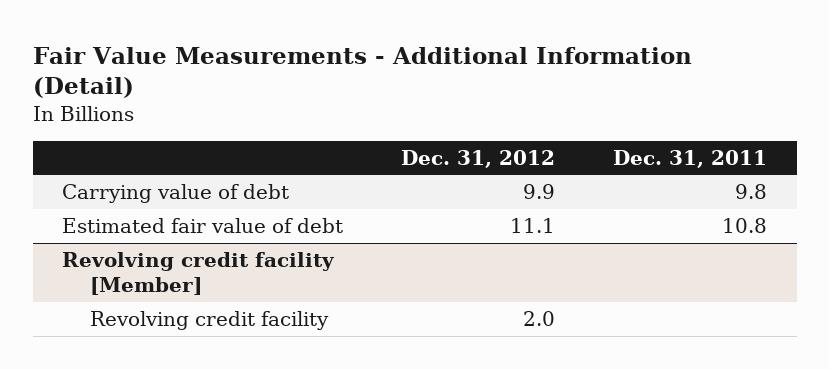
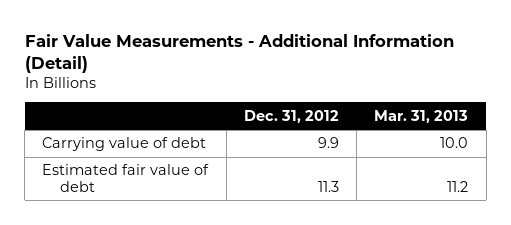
[613,149,768,168] Dec. 31, 2011 -> none
none -> [374,109,469,123] Mar. 31, 2013
[61,252,335,296] Revolving credit facility [Member] -> none
[90,311,330,331] Revolving credit facility -> none
[510,218,556,234] 11.1 -> [317,180,339,192] 11.3

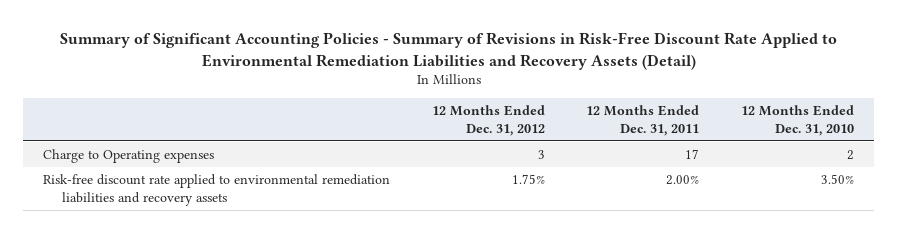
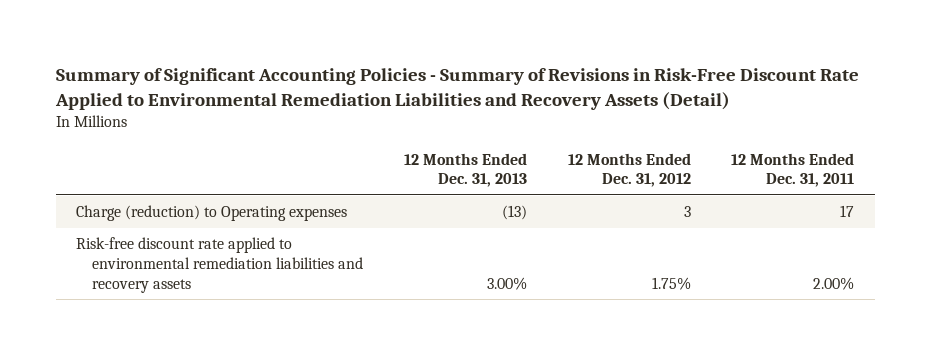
[740,105,854,136] 12 Months Ended Dec. 31, 2010 -> none
none -> [403,152,527,188] 12 Months Ended Dec. 31, 2013
[43,149,215,164] Charge to Operating expenses -> [76,205,348,222] Charge (reduction) to Operating expenses

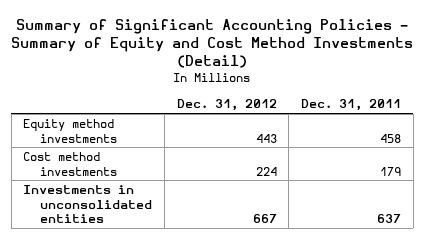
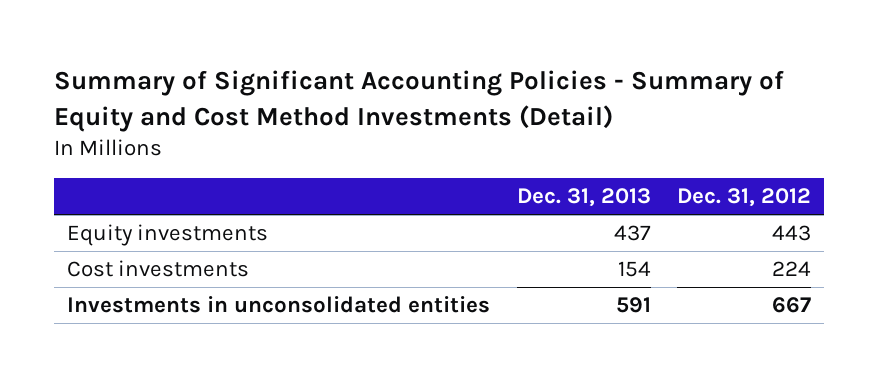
[301,99,402,112] Dec. 31, 2011 -> none
none -> [516,188,651,208] Dec. 31, 2013
[23,118,118,143] Equity method investments -> [67,224,269,247] Equity investments
[23,151,118,176] Cost method investments -> [67,260,250,278] Cost investments

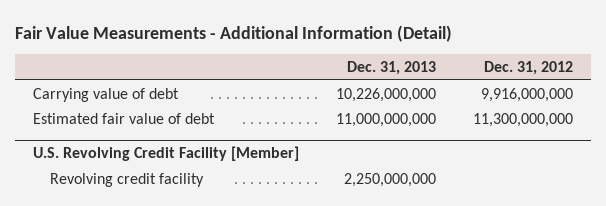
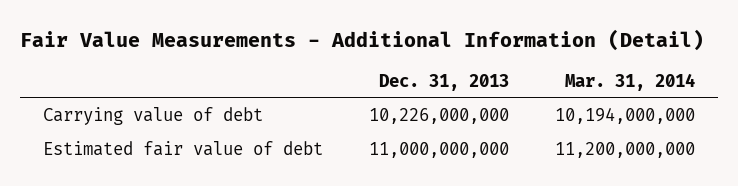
[483,61,573,76] Dec. 31, 2012 -> none
none -> [564,72,695,91] Mar. 31, 2014
[33,146,300,162] U.S. Revolving Credit Facility [Member] -> none
[50,172,205,187] Revolving credit facility -> none

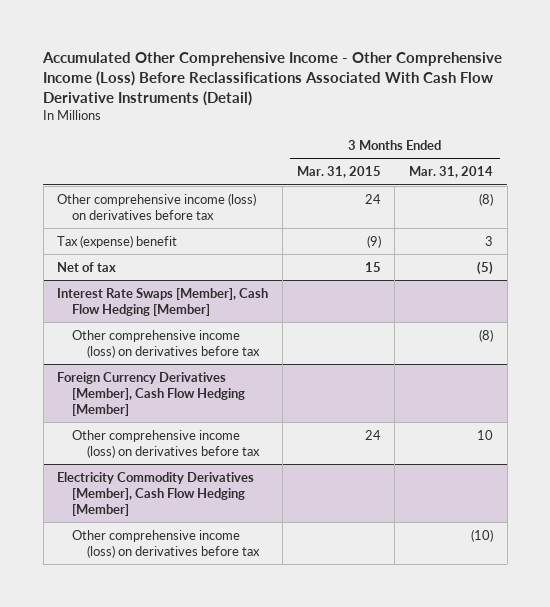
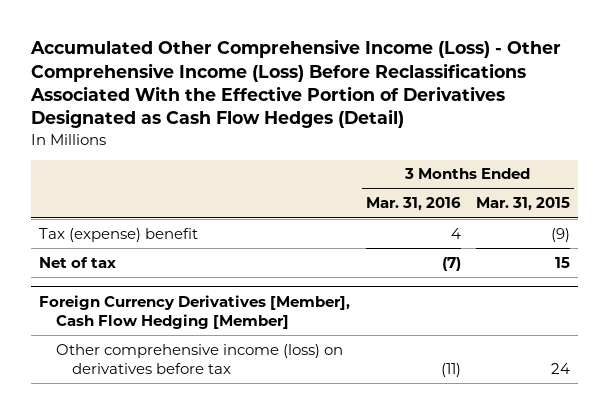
[42,51,503,106] Accumulated Other Comprehensive Income - Other Comprehensive Income (Loss) Before Reclassifications Associated With Cash Flow Derivative Instruments (Detail) -> [29,39,561,129] Accumulated Other Comprehensive Income (Loss) - Other Comprehensive Income (Loss) Before Reclassifications Associated With the Effective Portion of Derivatives Designated as Cash Flow Hedges (Detail)
[408,166,493,179] Mar. 31, 2014 -> none
none -> [365,197,461,212] Mar. 31, 2016
[57,192,257,220] Other comprehensive income (loss) on derivatives before tax -> none
[57,287,269,316] Interest Rate Swaps [Member], Cash Flow Hedging [Member] -> none
[72,329,261,358] Other comprehensive income (loss) on derivatives before tax -> none
[57,471,255,516] Electricity Commodity Derivatives [Member], Cash Flow Hedging [Member] -> none
[72,529,261,558] Other comprehensive income (loss) on derivatives before tax -> none

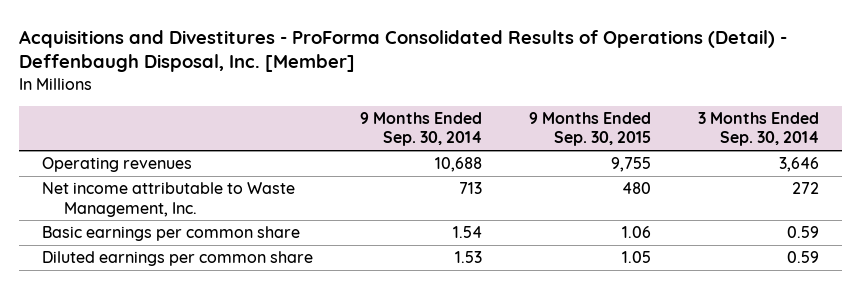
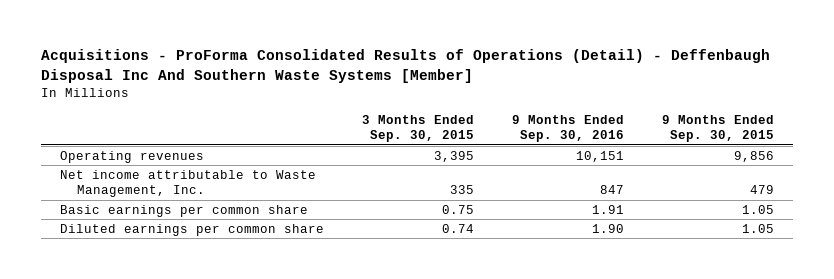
[18,29,787,73] Acquisitions and Divestitures - ProForma Consolidated Results of Operations (Detail) - Deffenbaugh Disposal, Inc. [Member] -> [40,49,770,84] Acquisitions - ProForma Consolidated Results of Operations (Detail) - Deffenbaugh Disposal Inc And Southern Waste Systems [Member]
[360,111,483,147] 9 Months Ended Sep. 30, 2014 -> none
[697,111,819,147] 3 Months Ended Sep. 30, 2014 -> none
none -> [361,115,474,143] 3 Months Ended Sep. 30, 2015
none -> [512,115,625,143] 9 Months Ended Sep. 30, 2016
[610,157,651,173] 9,755 -> [734,150,775,162] 9,856
[621,182,651,195] 480 -> [750,185,775,195] 479
[621,226,651,239] 1.06 -> [742,204,775,214] 1.05

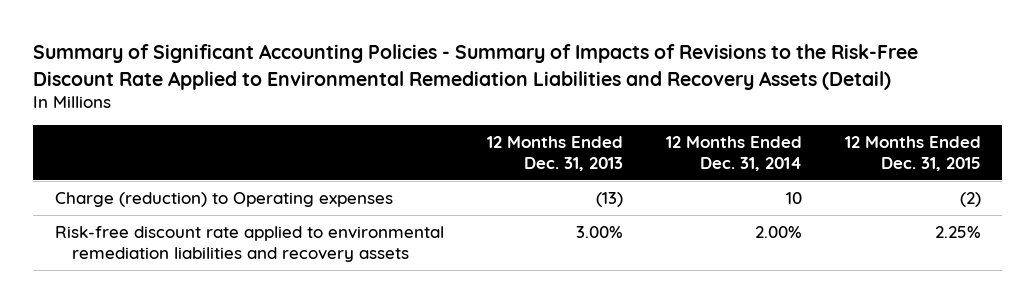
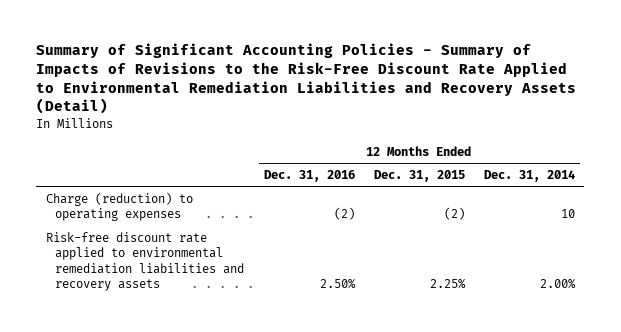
[486,135,623,172] 12 Months Ended Dec. 31, 2013 -> none
none -> [263,169,355,182] Dec. 31, 2016
[54,191,393,207] Charge (reduction) to Operating expenses -> [45,191,193,222] Charge (reduction) to operating expenses

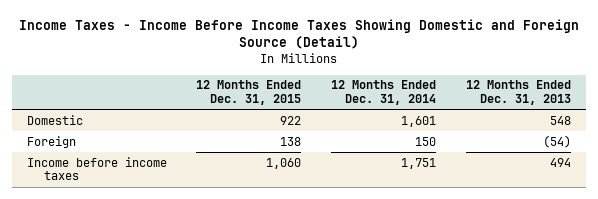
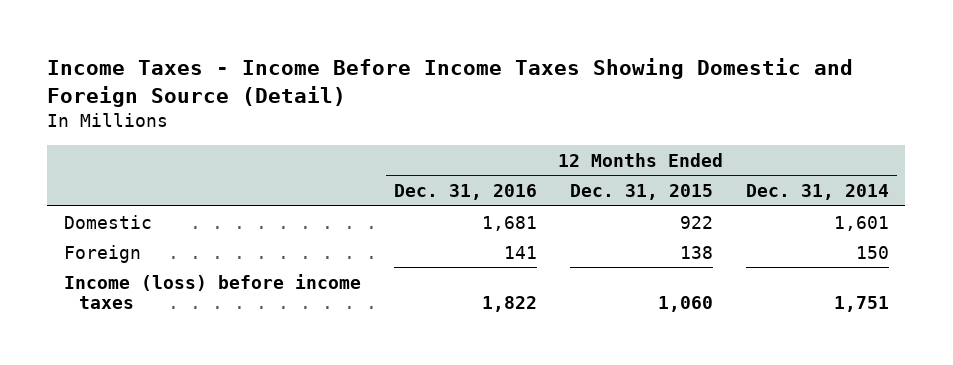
[466,80,572,105] 12 Months Ended Dec. 31, 2013 -> none
none -> [393,183,537,200] Dec. 31, 2016
[26,156,167,181] Income before income taxes -> [63,273,361,310] Income (loss) before income taxes

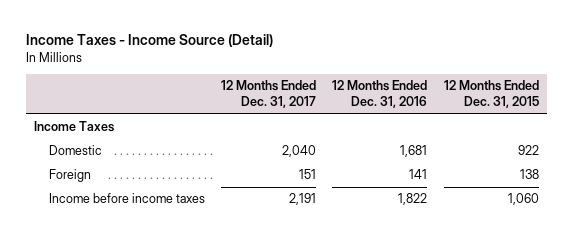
[47,58,854,107] Income Taxes - Income Before Income Taxes Showing Domestic and Foreign Source (Detail) -> [26,34,274,48] Income Taxes - Income Source (Detail)
[745,183,889,200] Dec. 31, 2014 -> none
none -> [221,80,317,109] 12 Months Ended Dec. 31, 2017
none -> [34,121,115,133] Income Taxes
[63,273,361,310] Income (loss) before income taxes -> [48,193,205,204] Income before income taxes

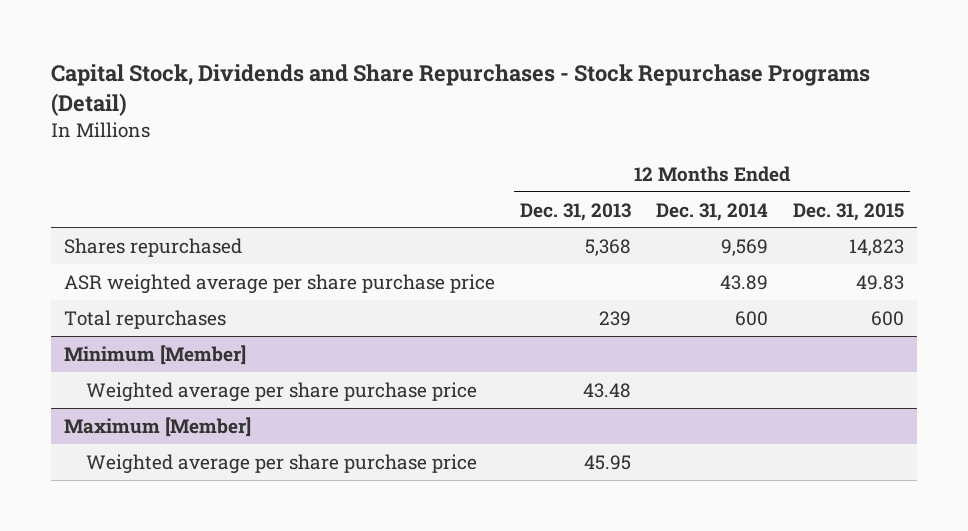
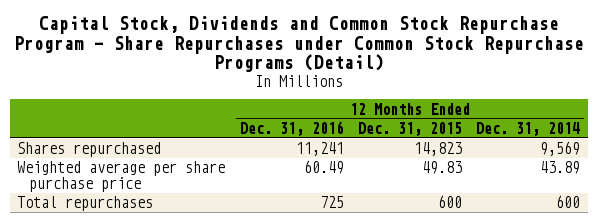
[51,64,871,117] Capital Stock, Dividends and Share Repurchases - Stock Repurchase Programs (Detail) -> [13,15,584,73] Capital Stock, Dividends and Common Stock Repurchase Program - Share Repurchases under Common Stock Repurchase Programs (Detail)
[520,202,632,221] Dec. 31, 2013 -> none
none -> [239,120,344,136] Dec. 31, 2016
[64,273,496,294] ASR weighted average per share purchase price -> [17,161,226,192] Weighted average per share purchase price
[64,344,247,365] Minimum [Member] -> none
[85,381,477,402] Weighted average per share purchase price -> none
[64,416,252,437] Maximum [Member] -> none
[85,453,477,474] Weighted average per share purchase price -> none

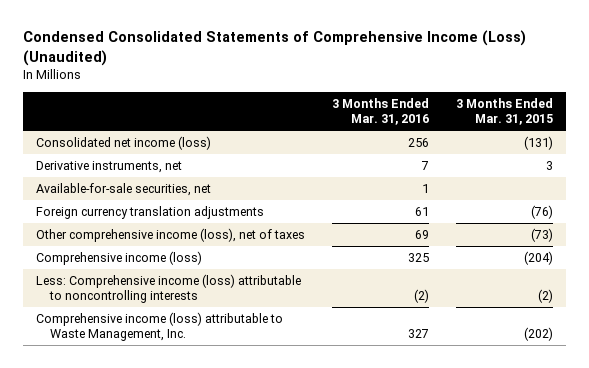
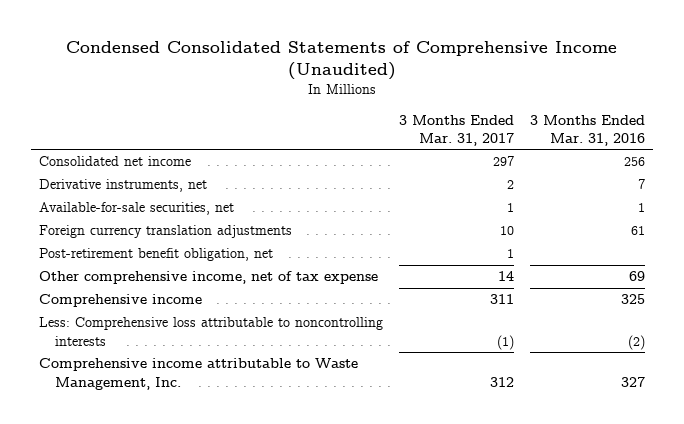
[22,30,526,67] Condensed Consolidated Statements of Comprehensive Income (Loss) (Unaudited) -> [65,41,617,81] Condensed Consolidated Statements of Comprehensive Income (Unaudited)
[455,97,553,125] 3 Months Ended Mar. 31, 2015 -> none
none -> [398,114,514,146] 3 Months Ended Mar. 31, 2017
[36,136,212,151] Consolidated net income (loss) -> [39,156,192,167] Consolidated net income
none -> [39,248,274,262] Post-retirement benefit obligation, net
[36,228,306,243] Other comprehensive income (loss), net of taxes -> [39,271,379,285] Other comprehensive income, net of tax expense
[36,251,203,266] Comprehensive income (loss) -> [39,294,203,308] Comprehensive income
[36,274,302,304] Less: Comprehensive income (loss) attributable to noncontrolling interests -> [39,317,384,346] Less: Comprehensive loss attributable to noncontrolling interests
[36,312,284,342] Comprehensive income (loss) attributable to Waste Management, Inc. -> [39,358,359,390] Comprehensive income attributable to Waste Management, Inc.

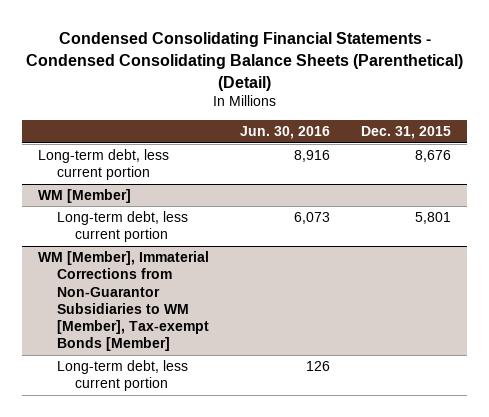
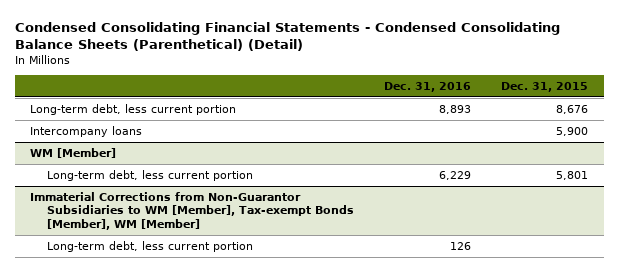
[240,126,331,140] Jun. 30, 2016 -> none
none -> [384,82,472,93] Dec. 31, 2016
none -> [29,125,142,137] Intercompany loans
[37,250,209,352] WM [Member], Immaterial Corrections from Non-Guarantor Subsidiaries to WM [Member], Tax-exempt Bonds [Member] -> [29,191,354,231] Immaterial Corrections from Non-Guarantor Subsidiaries to WM [Member], Tax-exempt Bonds [Member], WM [Member]

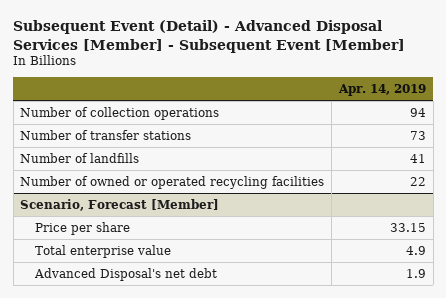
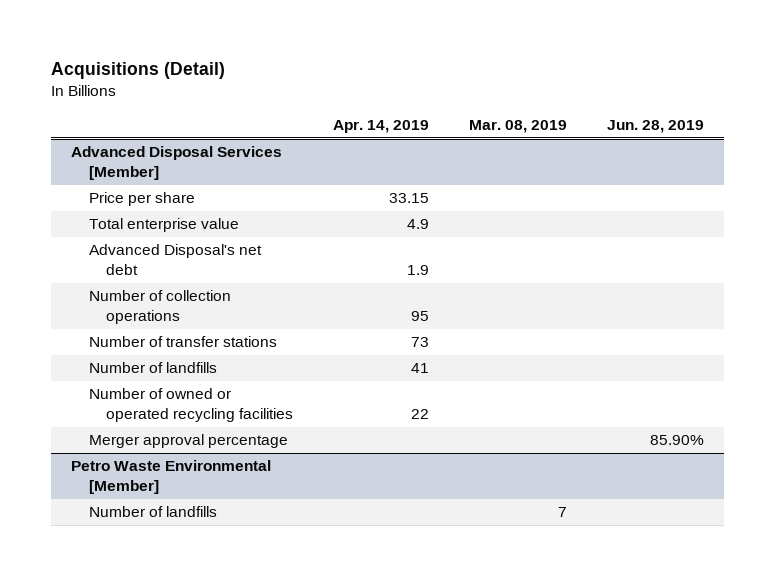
[13,20,406,53] Subsequent Event (Detail) - Advanced Disposal Services [Member] - Subsequent Event [Member] -> [51,62,226,80] Acquisitions (Detail)
none -> [468,119,567,133] Mar. 08, 2019
none -> [606,119,704,133] Jun. 28, 2019
[20,106,220,120] Number of collection operations -> none
[20,129,192,140] Number of transfer stations -> none
[20,152,140,163] Number of landfills -> none
[20,175,325,189] Number of owned or operated recycling facilities -> none
[20,198,220,211] Scenario, Forecast [Member] -> [71,146,283,180] Advanced Disposal Services [Member]
none -> [88,290,231,324] Number of collection operations
none -> [88,336,277,348] Number of transfer stations
none -> [88,362,217,374] Number of landfills
none -> [88,388,293,422] Number of owned or operated recycling facilities
none -> [88,434,288,449] Merger approval percentage
none -> [71,460,272,494] Petro Waste Environmental [Member]
none -> [88,506,217,518] Number of landfills

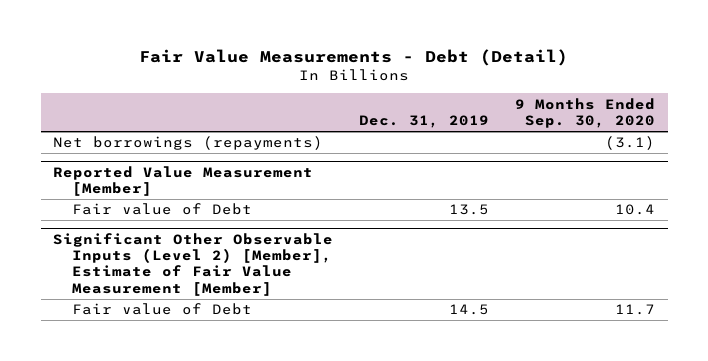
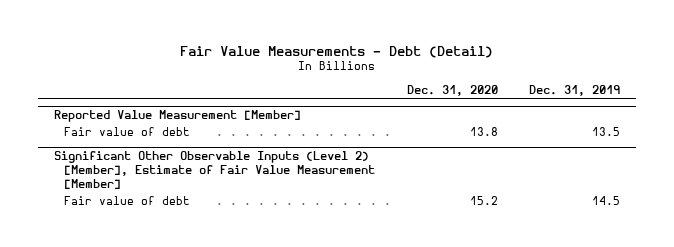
[514,97,655,129] 9 Months Ended Sep. 30, 2020 -> none
none -> [406,85,498,97] Dec. 31, 2020
[53,136,324,151] Net borrowings (repayments) -> none
[72,203,253,216] Fair value of Debt -> [64,126,191,136] Fair value of debt
[72,303,253,316] Fair value of Debt -> [64,195,191,205] Fair value of debt

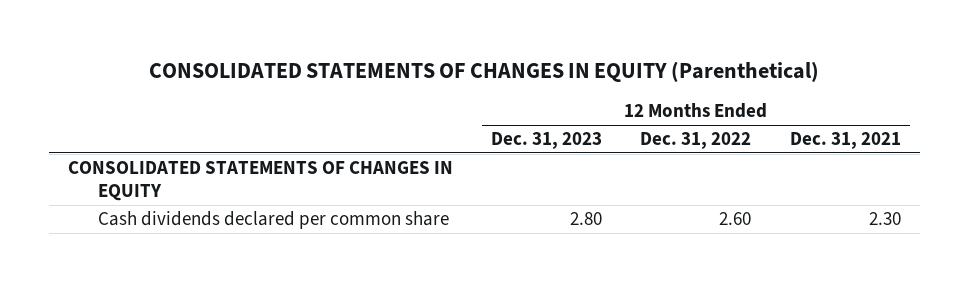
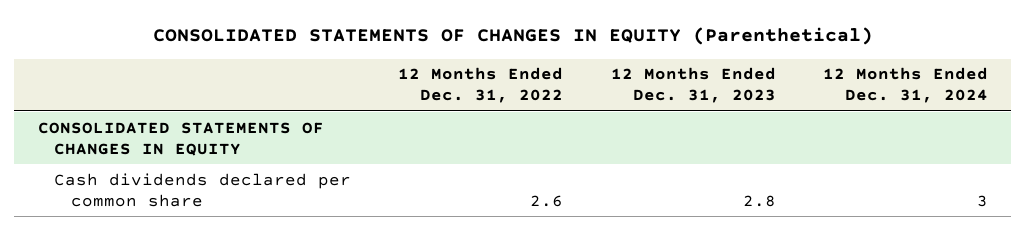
[789,132,901,150] Dec. 31, 2021 -> none
none -> [822,67,988,104] 12 Months Ended Dec. 31, 2024
[570,212,603,226] 2.80 -> [742,194,776,207] 2.8
[719,212,752,226] 2.60 -> [530,194,564,207] 2.6

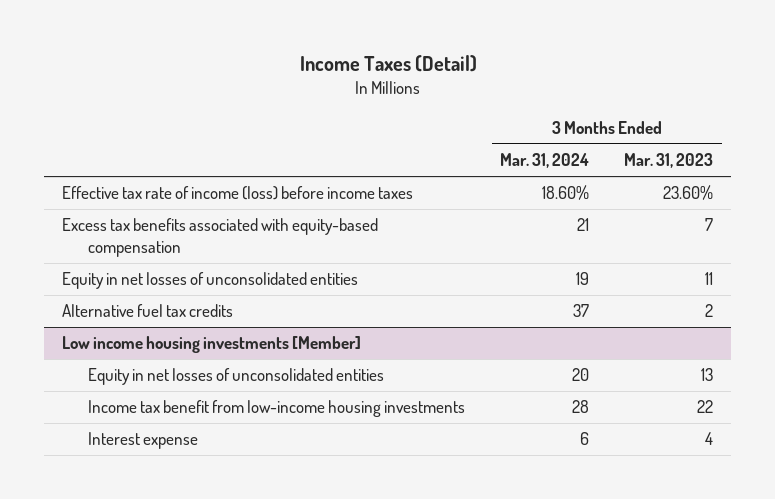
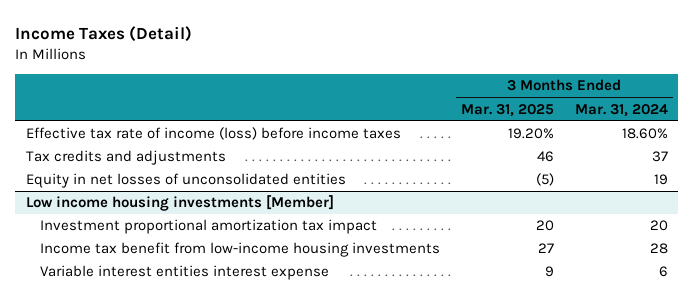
[624,153,714,169] Mar. 31, 2023 -> none
none -> [461,103,555,117] Mar. 31, 2025
[61,218,378,257] Excess tax benefits associated with equity-based compensation -> none
none -> [25,150,226,166] Tax credits and adjustments
[61,304,233,318] Alternative fuel tax credits -> none
[88,368,385,386] Equity in net losses of unconsolidated entities -> none
none -> [40,219,378,235] Investment proportional amortization tax impact
[88,432,199,450] Interest expense -> [40,265,330,281] Variable interest entities interest expense

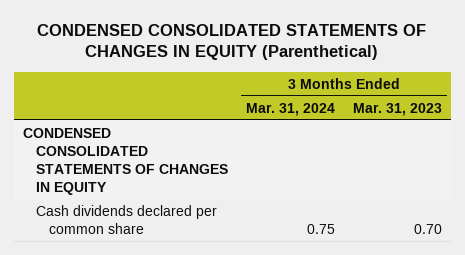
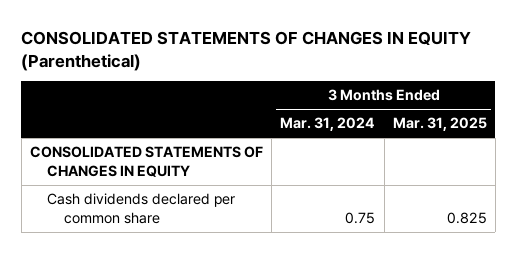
[37,23,427,61] CONDENSED CONSOLIDATED STATEMENTS OF CHANGES IN EQUITY (Parenthetical) -> [21,30,472,71] CONSOLIDATED STATEMENTS OF CHANGES IN EQUITY (Parenthetical)
[353,102,443,116] Mar. 31, 2023 -> none
none -> [392,117,487,132] Mar. 31, 2025
[22,127,228,196] CONDENSED CONSOLIDATED STATEMENTS OF CHANGES IN EQUITY -> [29,146,263,178] CONSOLIDATED STATEMENTS OF CHANGES IN EQUITY

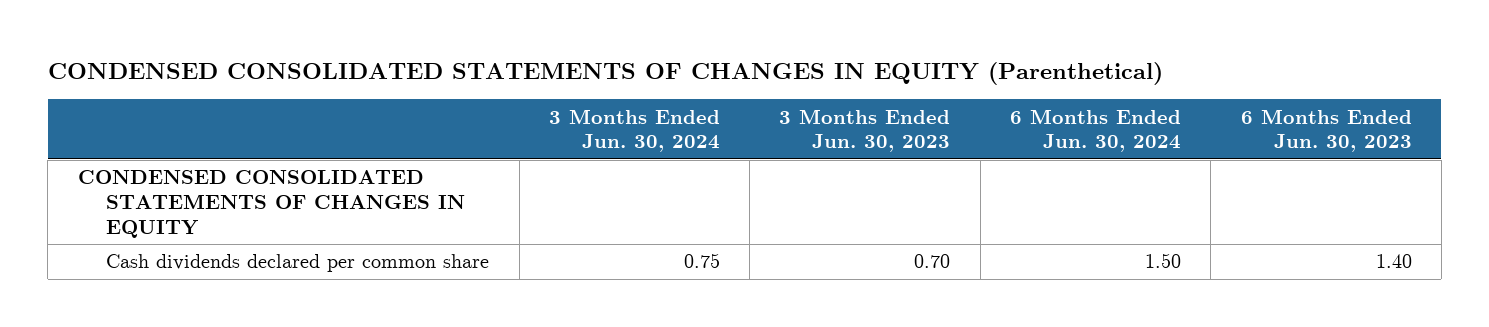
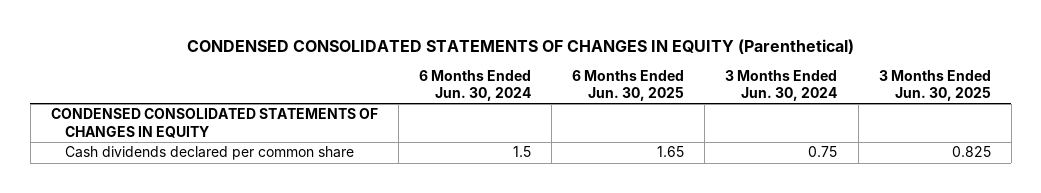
[779,108,951,153] 3 Months Ended Jun. 30, 2023 -> none
[1240,108,1412,153] 6 Months Ended Jun. 30, 2023 -> none
none -> [572,69,685,102] 6 Months Ended Jun. 30, 2025
none -> [878,69,991,102] 3 Months Ended Jun. 30, 2025
[1144,253,1181,269] 1.50 -> [513,146,532,158] 1.5

